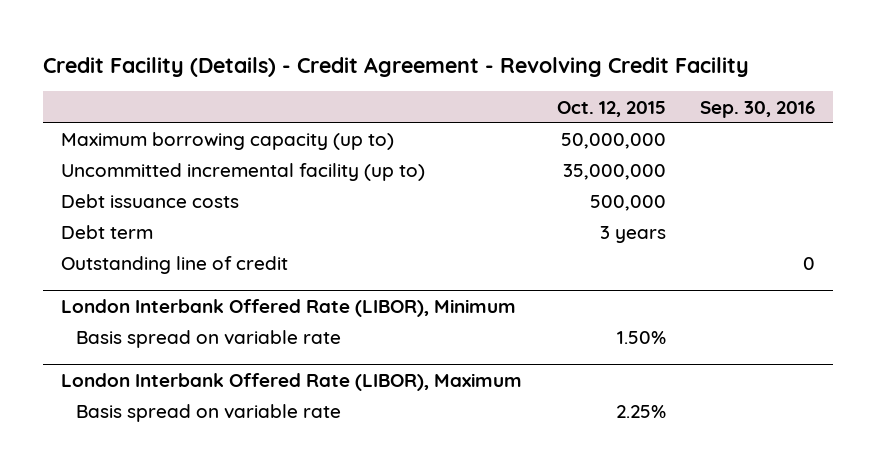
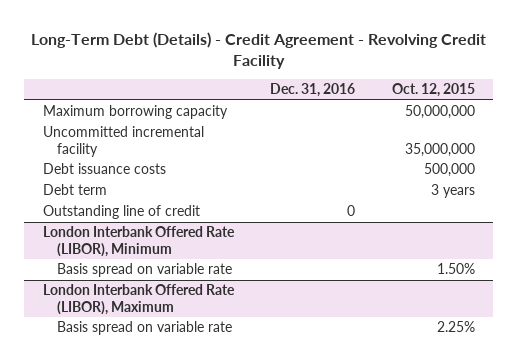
[43,56,750,77] Credit Facility (Details) - Credit Agreement - Revolving Credit Facility -> [30,32,486,69] Long-Term Debt (Details) - Credit Agreement - Revolving Credit Facility
[700,100,816,118] Sep. 30, 2016 -> none
none -> [270,83,356,98] Dec. 31, 2016
[60,132,394,151] Maximum borrowing capacity (up to) -> [42,105,228,120] Maximum borrowing capacity
[60,163,425,182] Uncommitted incremental facility (up to) -> [42,126,204,157] Uncommitted incremental facility

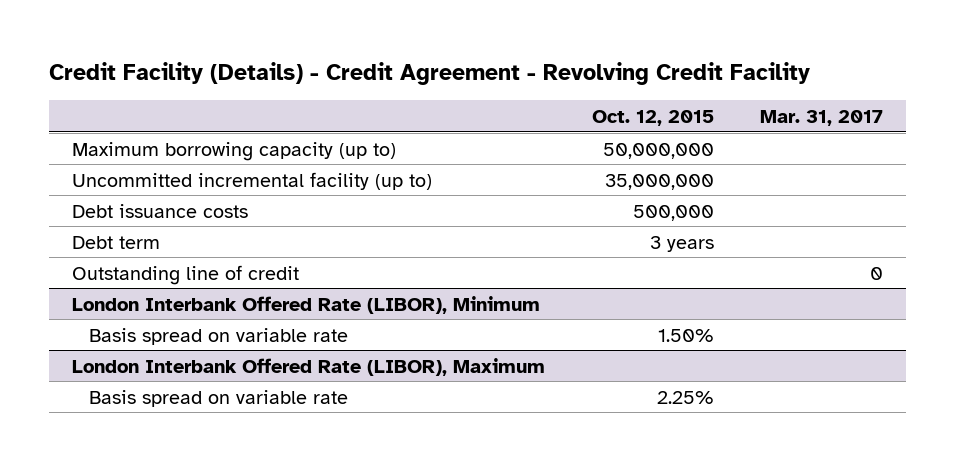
[30,32,486,69] Long-Term Debt (Details) - Credit Agreement - Revolving Credit Facility -> [48,62,810,86] Credit Facility (Details) - Credit Agreement - Revolving Credit Facility
[270,83,356,98] Dec. 31, 2016 -> none
none -> [760,109,884,126] Mar. 31, 2017
[42,105,228,120] Maximum borrowing capacity -> [72,141,397,161] Maximum borrowing capacity (up to)
[42,126,204,157] Uncommitted incremental facility -> [72,171,433,190] Uncommitted incremental facility (up to)

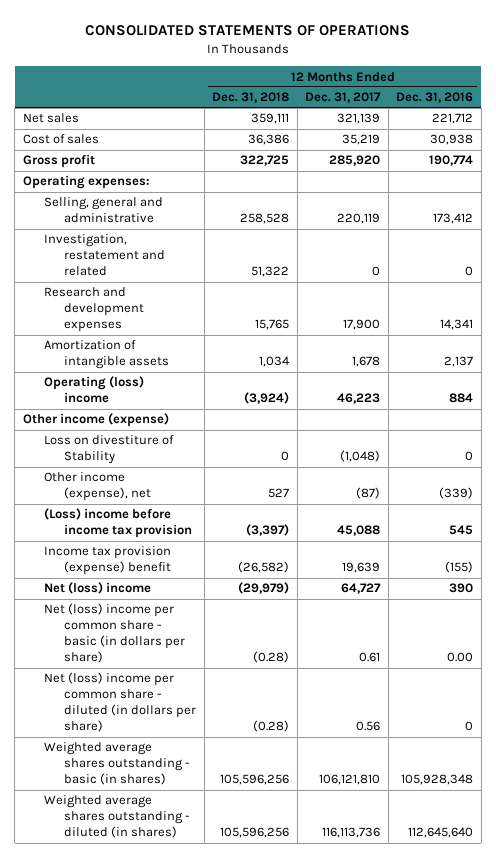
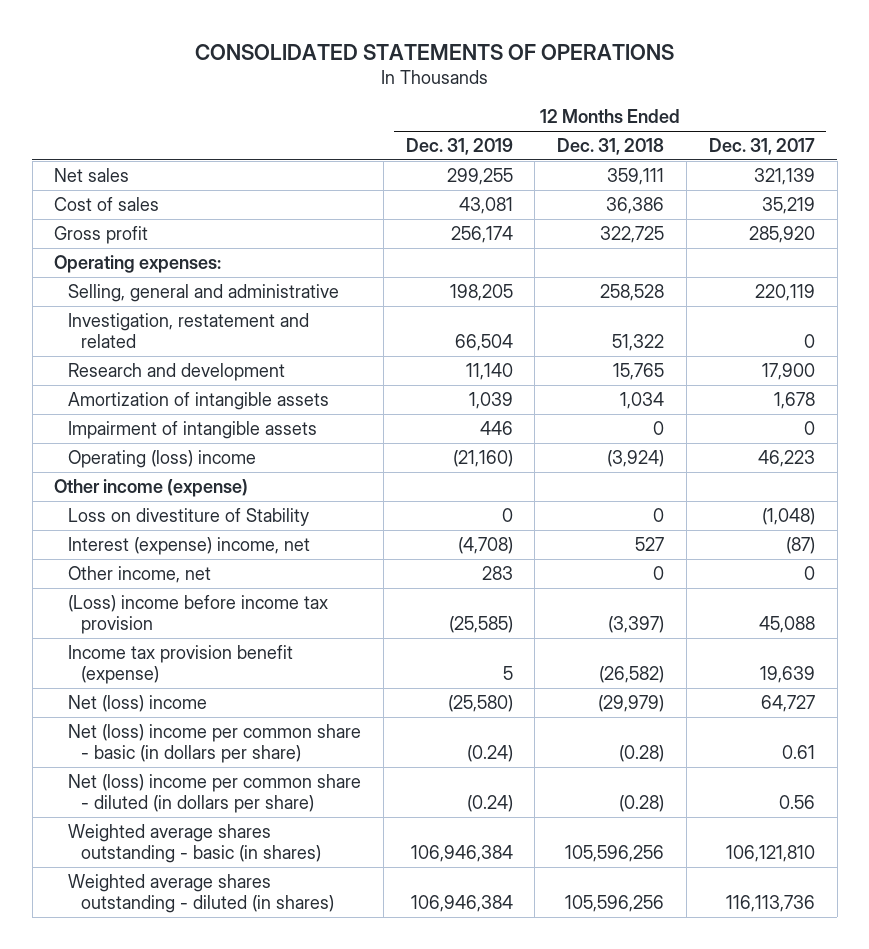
[396,92,474,104] Dec. 31, 2016 -> none
none -> [405,138,513,156] Dec. 31, 2019
[43,287,145,333] Research and development expenses -> [67,362,285,381] Research and development
none -> [67,420,317,439] Impairment of intangible assets
none -> [67,536,310,555] Interest (expense) income, net
[43,472,152,502] Other income (expense), net -> [67,565,211,583] Other income, net
[268,488,290,499] 527 -> [653,565,665,580] 0
[356,487,381,500] (87) -> [803,565,815,580] 0
[43,546,172,576] Income tax provision (expense) benefit -> [67,644,293,684] Income tax provision benefit (expense)

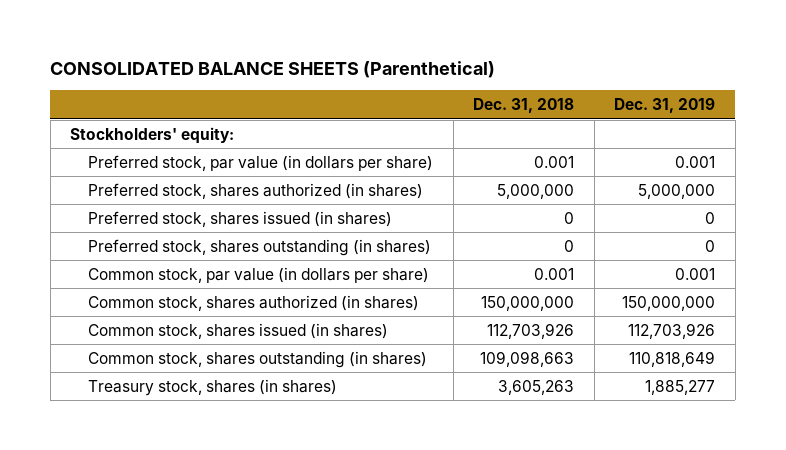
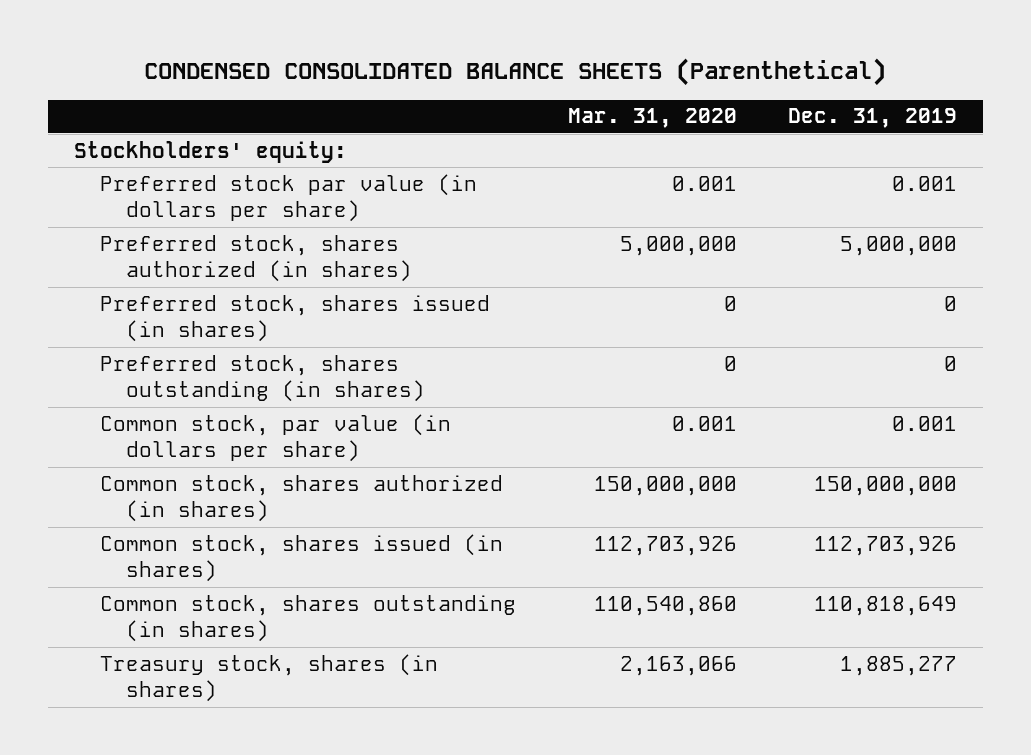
[50,60,496,78] CONSOLIDATED BALANCE SHEETS (Parenthetical) -> [144,58,887,87] CONDENSED CONSOLIDATED BALANCE SHEETS (Parenthetical)
[473,98,575,114] Dec. 31, 2018 -> none
none -> [567,108,737,129] Mar. 31, 2020
[87,154,433,171] Preferred stock, par value (in dollars per share) -> [99,173,477,223] Preferred stock par value (in dollars per share)

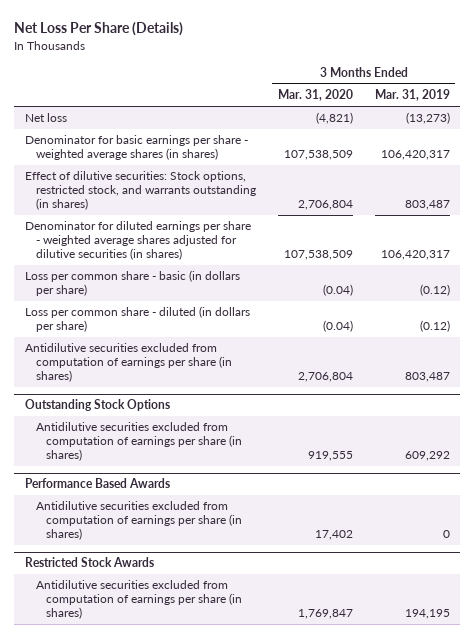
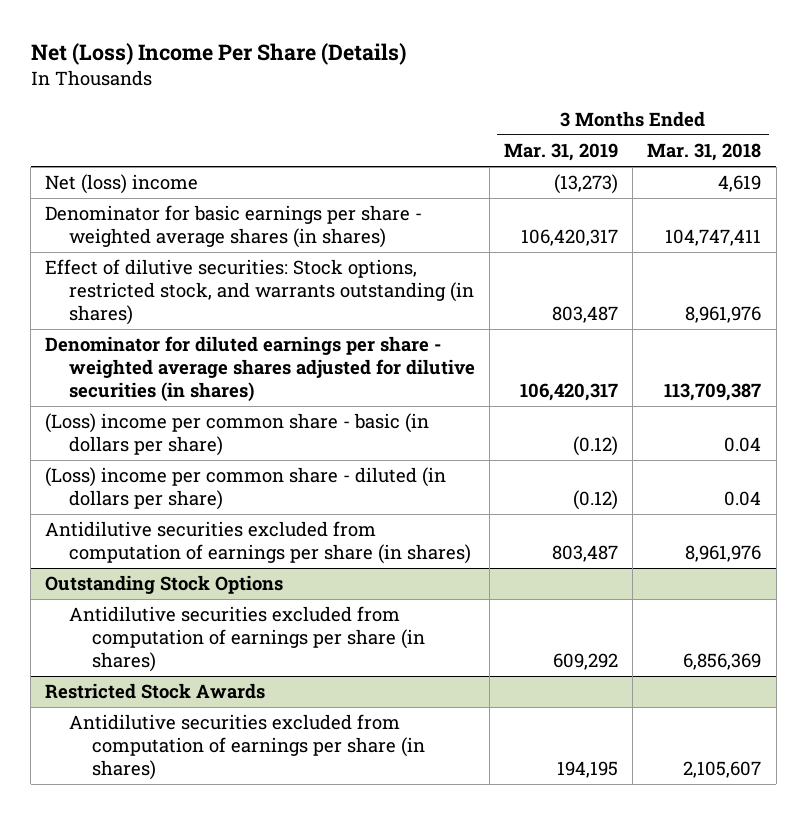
[14,22,184,37] Net Loss Per Share (Details) -> [30,42,406,65] Net (Loss) Income Per Share (Details)
[277,89,353,102] Mar. 31, 2020 -> none
none -> [647,143,762,162] Mar. 31, 2018
[25,113,68,123] Net loss -> [45,174,199,195] Net (loss) income
[25,270,241,297] Loss per common share - basic (in dollars per share) -> [45,413,430,456] (Loss) income per common share - basic (in dollars per share)
[25,306,251,333] Loss per common share - diluted (in dollars per share) -> [45,467,447,510] (Loss) income per common share - diluted (in dollars per share)
[25,478,171,489] Performance Based Awards -> none
[35,501,242,541] Antidilutive securities excluded from computation of earnings per share (in shares) -> none

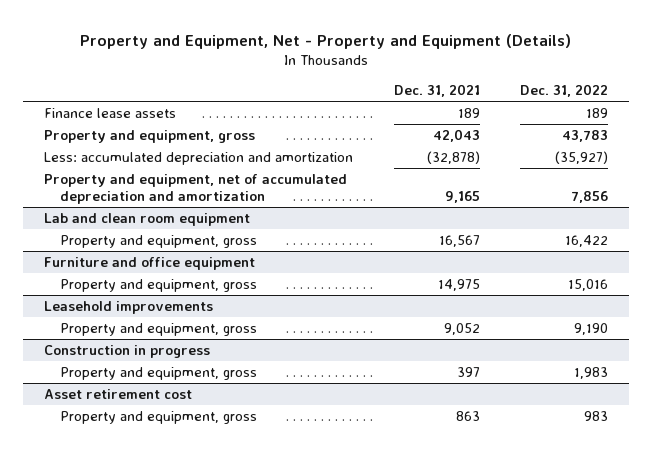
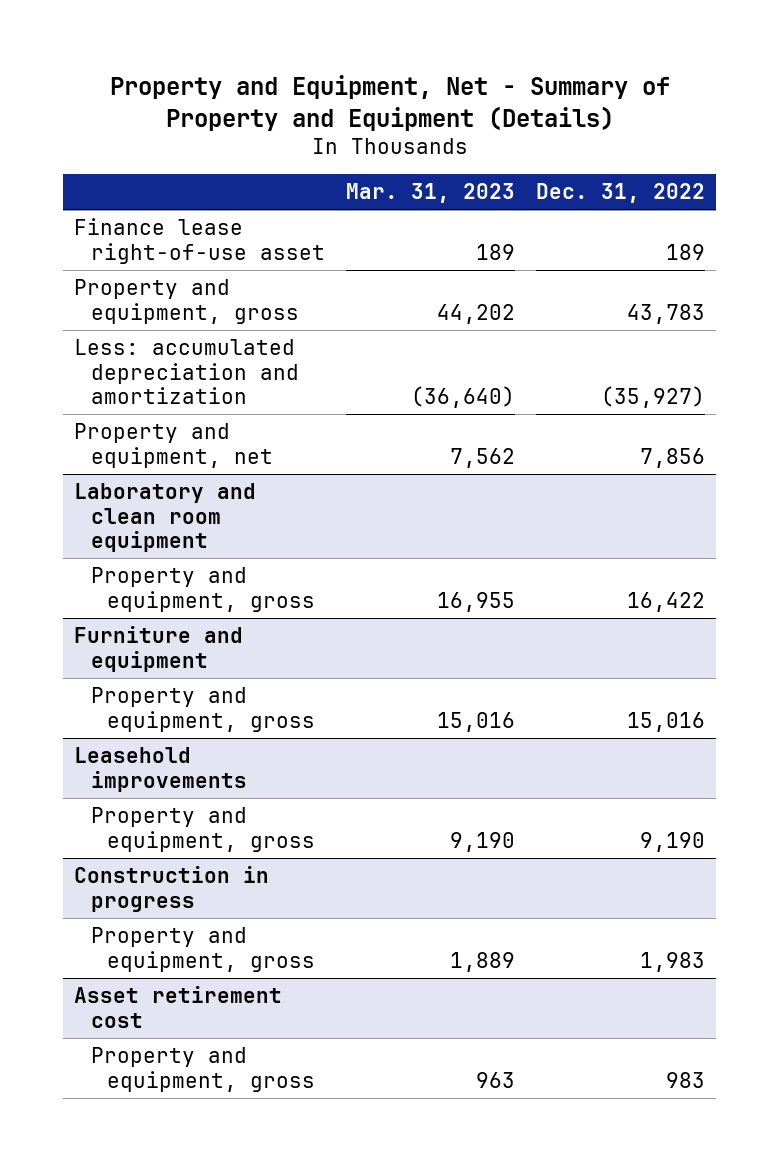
[80,33,572,49] Property and Equipment, Net - Property and Equipment (Details) -> [109,74,670,131] Property and Equipment, Net - Summary of Property and Equipment (Details)
[393,84,480,98] Dec. 31, 2021 -> none
none -> [346,183,516,204] Mar. 31, 2023
[43,107,176,118] Finance lease assets -> [74,217,325,264] Finance lease right-of-use asset
[43,173,347,204] Property and equipment, net of accumulated depreciation and amortization -> [74,422,273,468] Property and equipment, net
[43,212,250,226] Lab and clean room equipment -> [74,482,257,553] Laboratory and clean room equipment
[43,256,255,270] Furniture and office equipment -> [74,625,244,672] Furniture and equipment

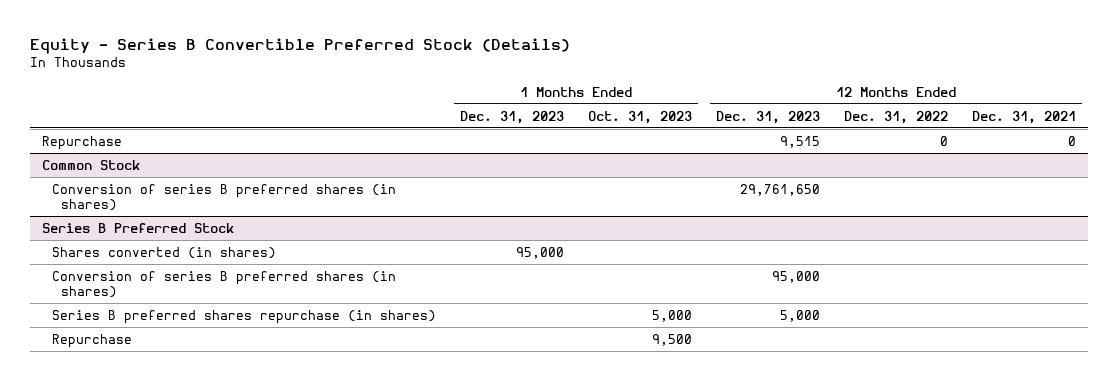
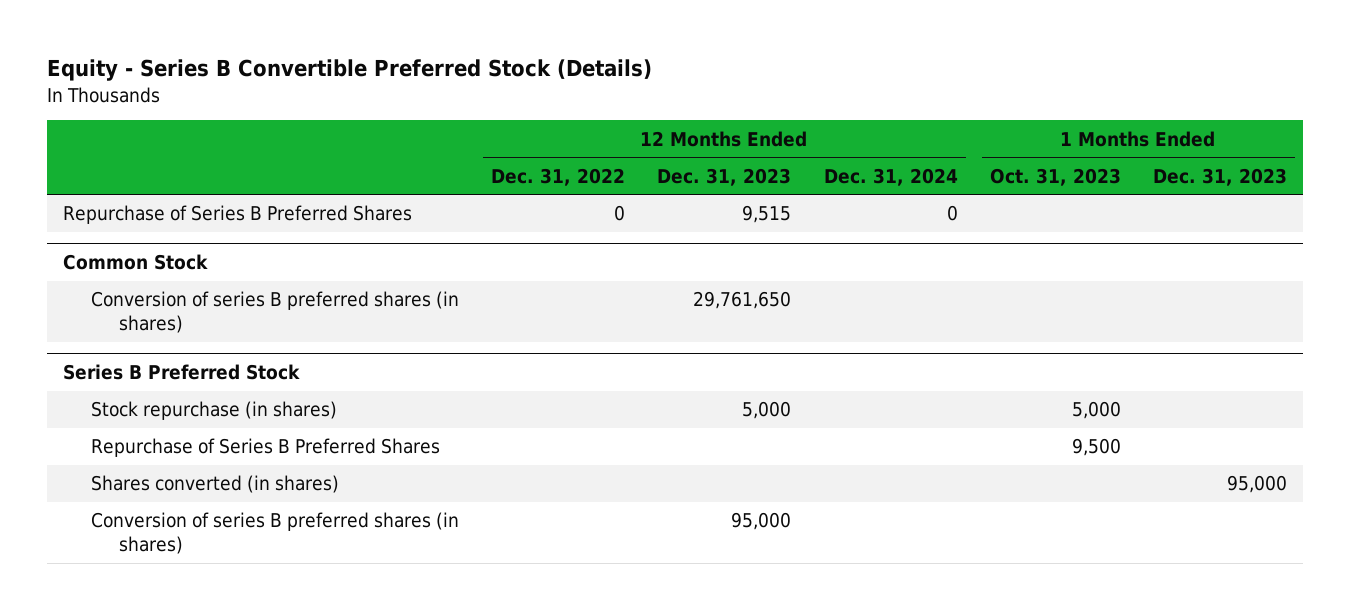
[972,110,1077,124] Dec. 31, 2021 -> none
none -> [823,167,958,186] Dec. 31, 2024
[42,135,123,150] Repurchase -> [62,205,412,225] Repurchase of Series B Preferred Shares
none -> [91,401,338,421] Stock repurchase (in shares)
none -> [91,438,441,458] Repurchase of Series B Preferred Shares
[51,309,436,324] Series B preferred shares repurchase (in shares) -> none
[51,333,132,348] Repurchase -> none

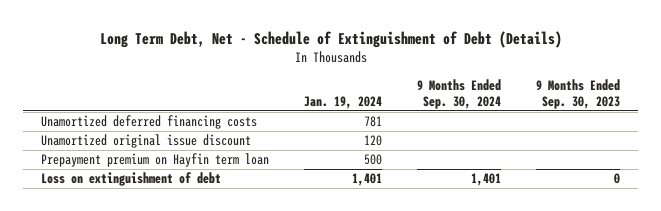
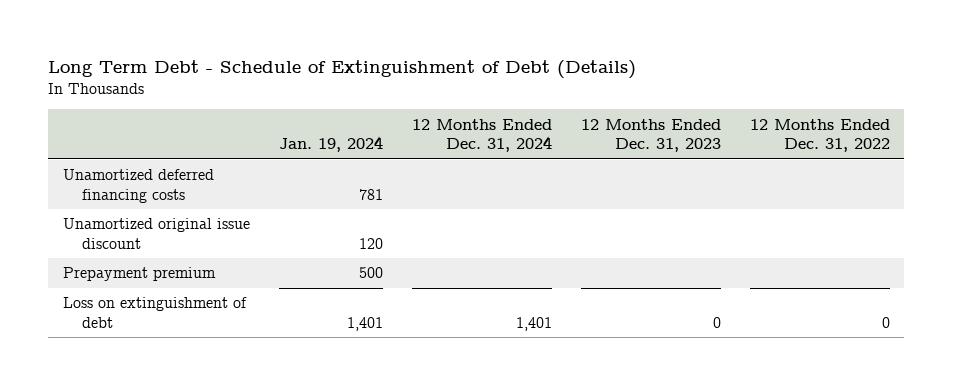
[99,31,562,49] Long Term Debt, Net - Schedule of Extinguishment of Debt (Details) -> [48,59,637,79] Long Term Debt - Schedule of Extinguishment of Debt (Details)
[417,79,502,109] 9 Months Ended Sep. 30, 2024 -> none
[536,79,621,109] 9 Months Ended Sep. 30, 2023 -> none
none -> [411,118,552,153] 12 Months Ended Dec. 31, 2024
none -> [580,118,721,153] 12 Months Ended Dec. 31, 2023
none -> [749,118,890,153] 12 Months Ended Dec. 31, 2022
[40,153,269,168] Prepayment premium on Hayfin term loan -> [62,267,216,282] Prepayment premium

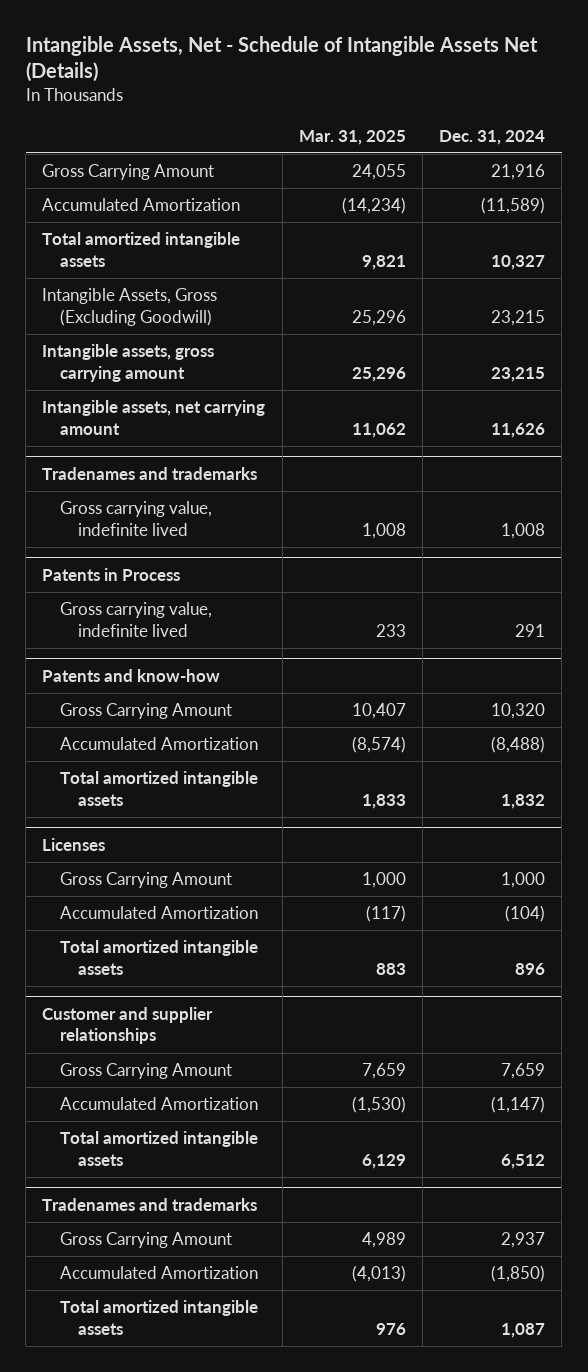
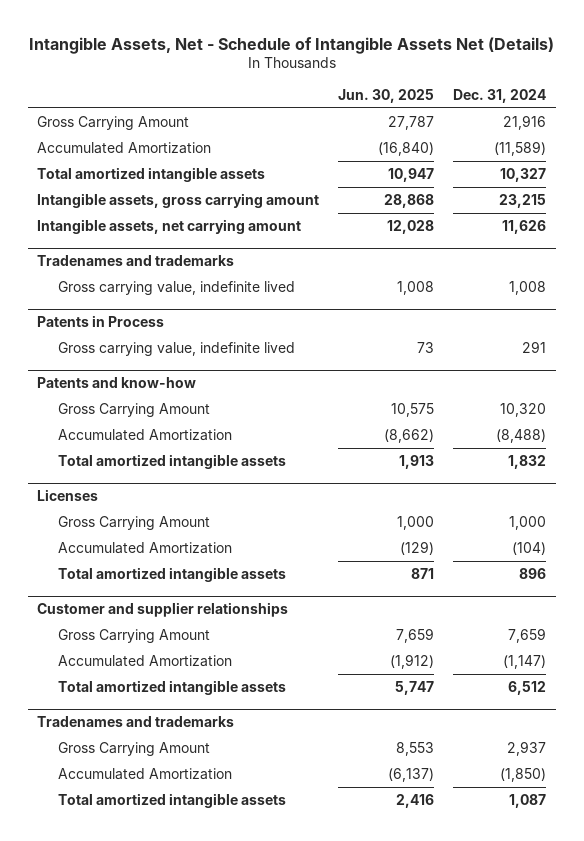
[298,129,406,145] Mar. 31, 2025 -> none
none -> [338,89,435,104] Jun. 30, 2025
[42,288,218,326] Intangible Assets, Gross (Excluding Goodwill) -> none

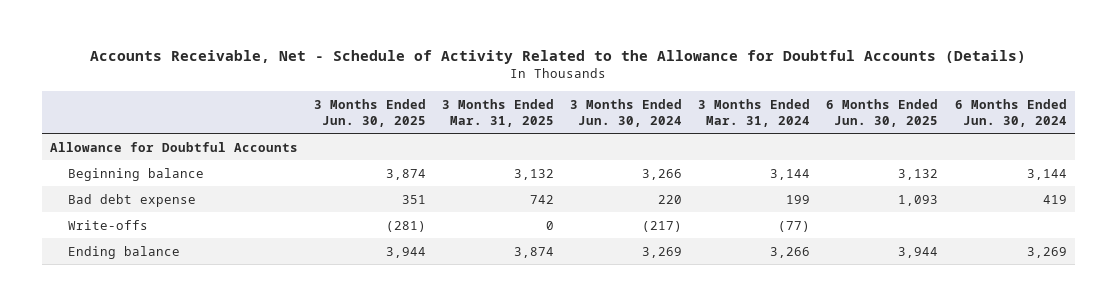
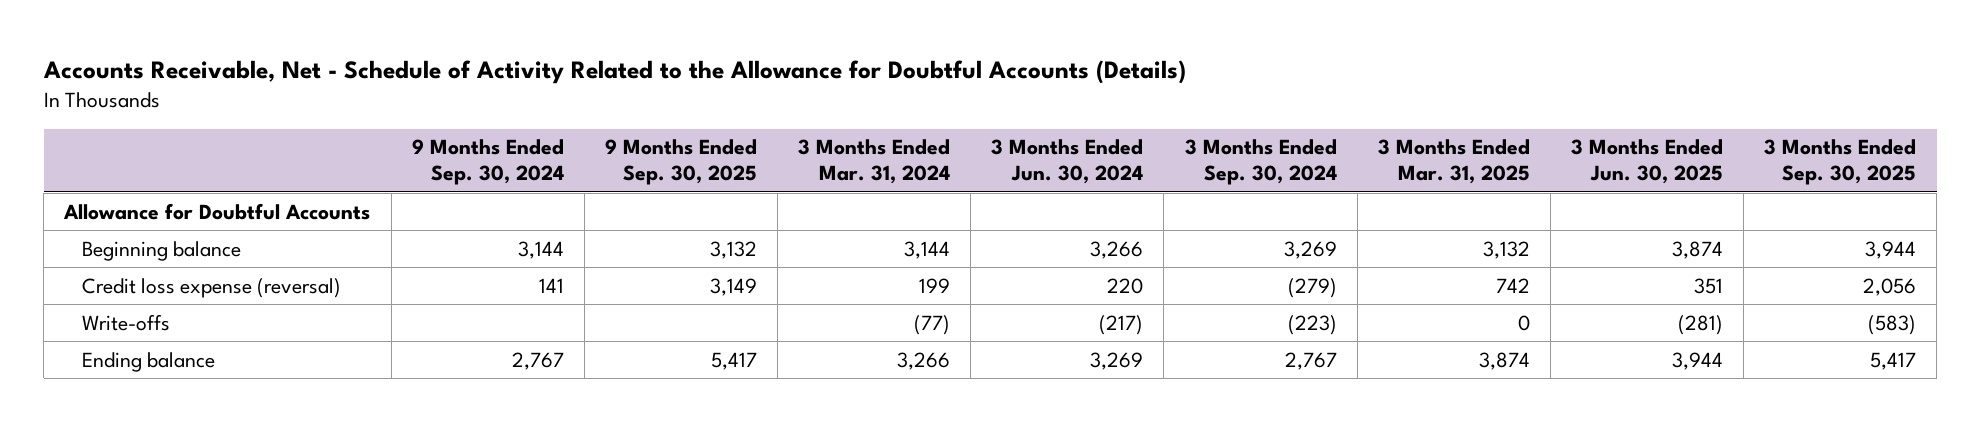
[826,98,939,127] 6 Months Ended Jun. 30, 2025 -> none
[954,98,1067,127] 6 Months Ended Jun. 30, 2024 -> none
none -> [411,139,564,186] 9 Months Ended Sep. 30, 2024
none -> [604,139,757,186] 9 Months Ended Sep. 30, 2025
none -> [1184,139,1337,186] 3 Months Ended Sep. 30, 2024
none -> [1764,139,1917,186] 3 Months Ended Sep. 30, 2025
[68,193,197,207] Bad debt expense -> [81,277,341,298] Credit loss expense (reversal)

